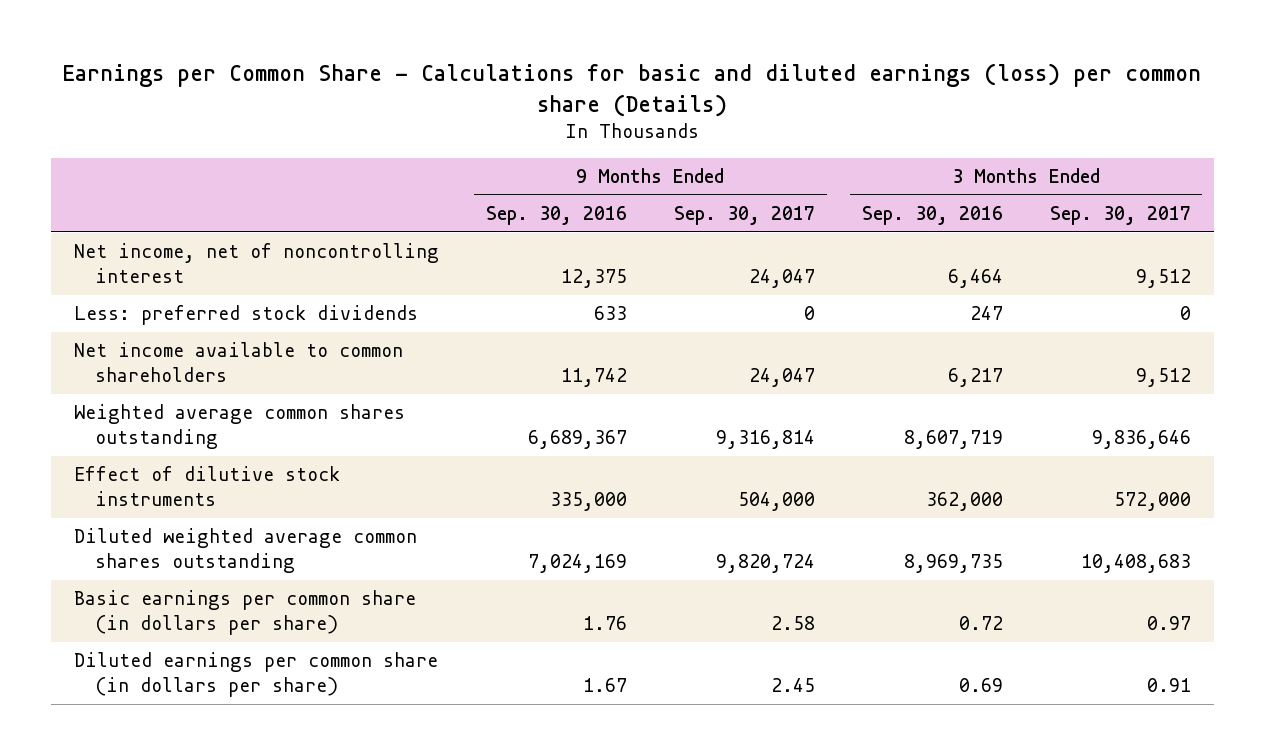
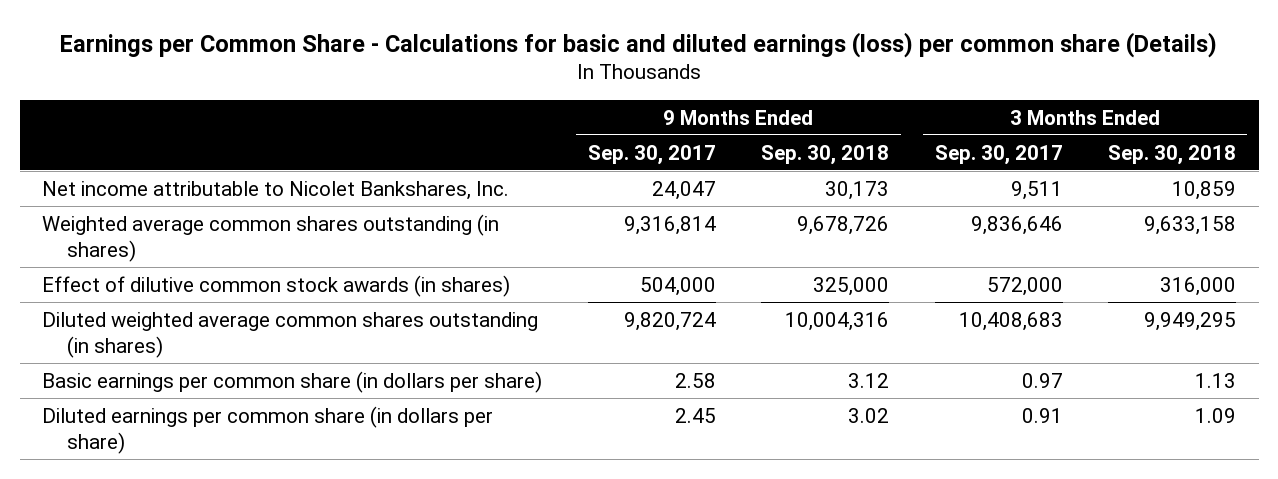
[486,205,628,225] Sep. 30, 2016 -> none
[861,205,1003,225] Sep. 30, 2016 -> none
none -> [761,144,890,165] Sep. 30, 2018
none -> [1108,144,1237,165] Sep. 30, 2018
[74,243,440,284] Net income, net of noncontrolling interest -> none
[74,305,419,326] Less: preferred stock dividends -> none
[74,342,404,383] Net income available to common shareholders -> [42,180,510,200] Net income attributable to Nicolet Bankshares, Inc.
[1135,368,1191,388] 9,512 -> [1010,180,1063,200] 9,511
[74,404,406,450] Weighted average common shares outstanding -> [42,213,500,262] Weighted average common shares outstanding (in shares)
[74,466,341,507] Effect of dilutive stock instruments -> [42,274,511,297] Effect of dilutive common stock awards (in shares)
[74,528,418,574] Diluted weighted average common shares outstanding -> [42,311,539,358] Diluted weighted average common shares outstanding (in shares)

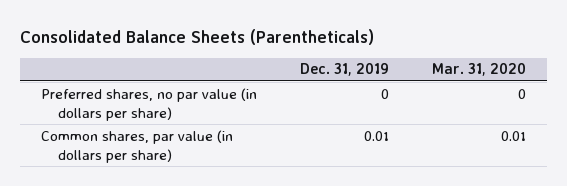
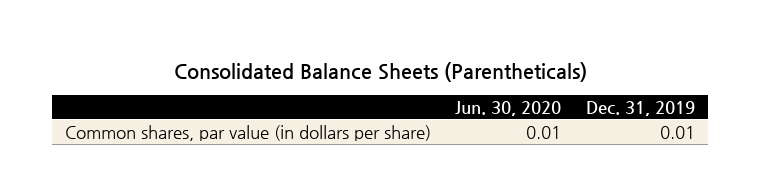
[431,63,526,77] Mar. 31, 2020 -> none
none -> [455,100,562,116] Jun. 30, 2020
[40,87,257,121] Preferred shares, no par value (in dollars per share) -> none

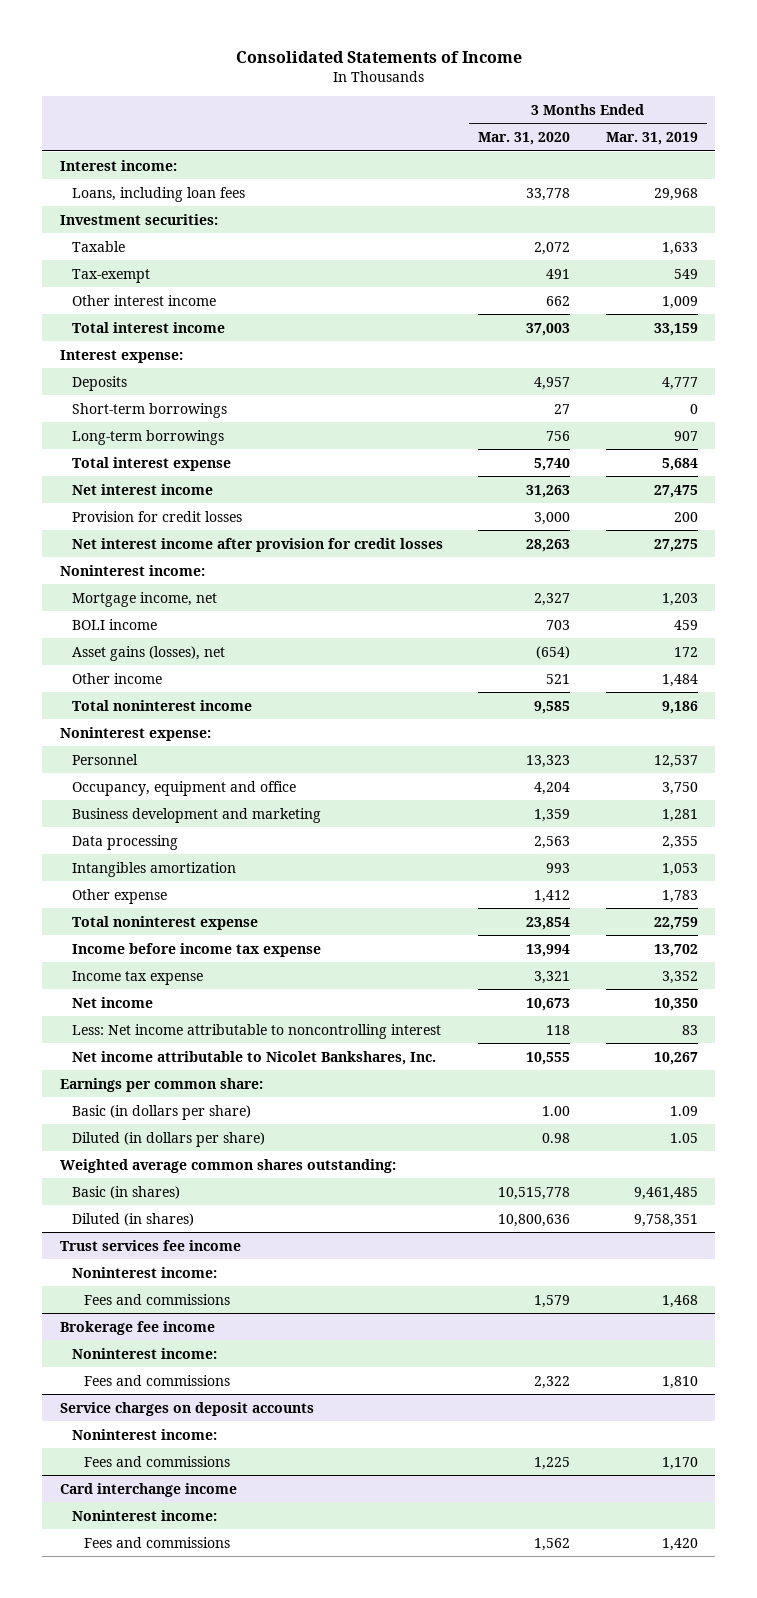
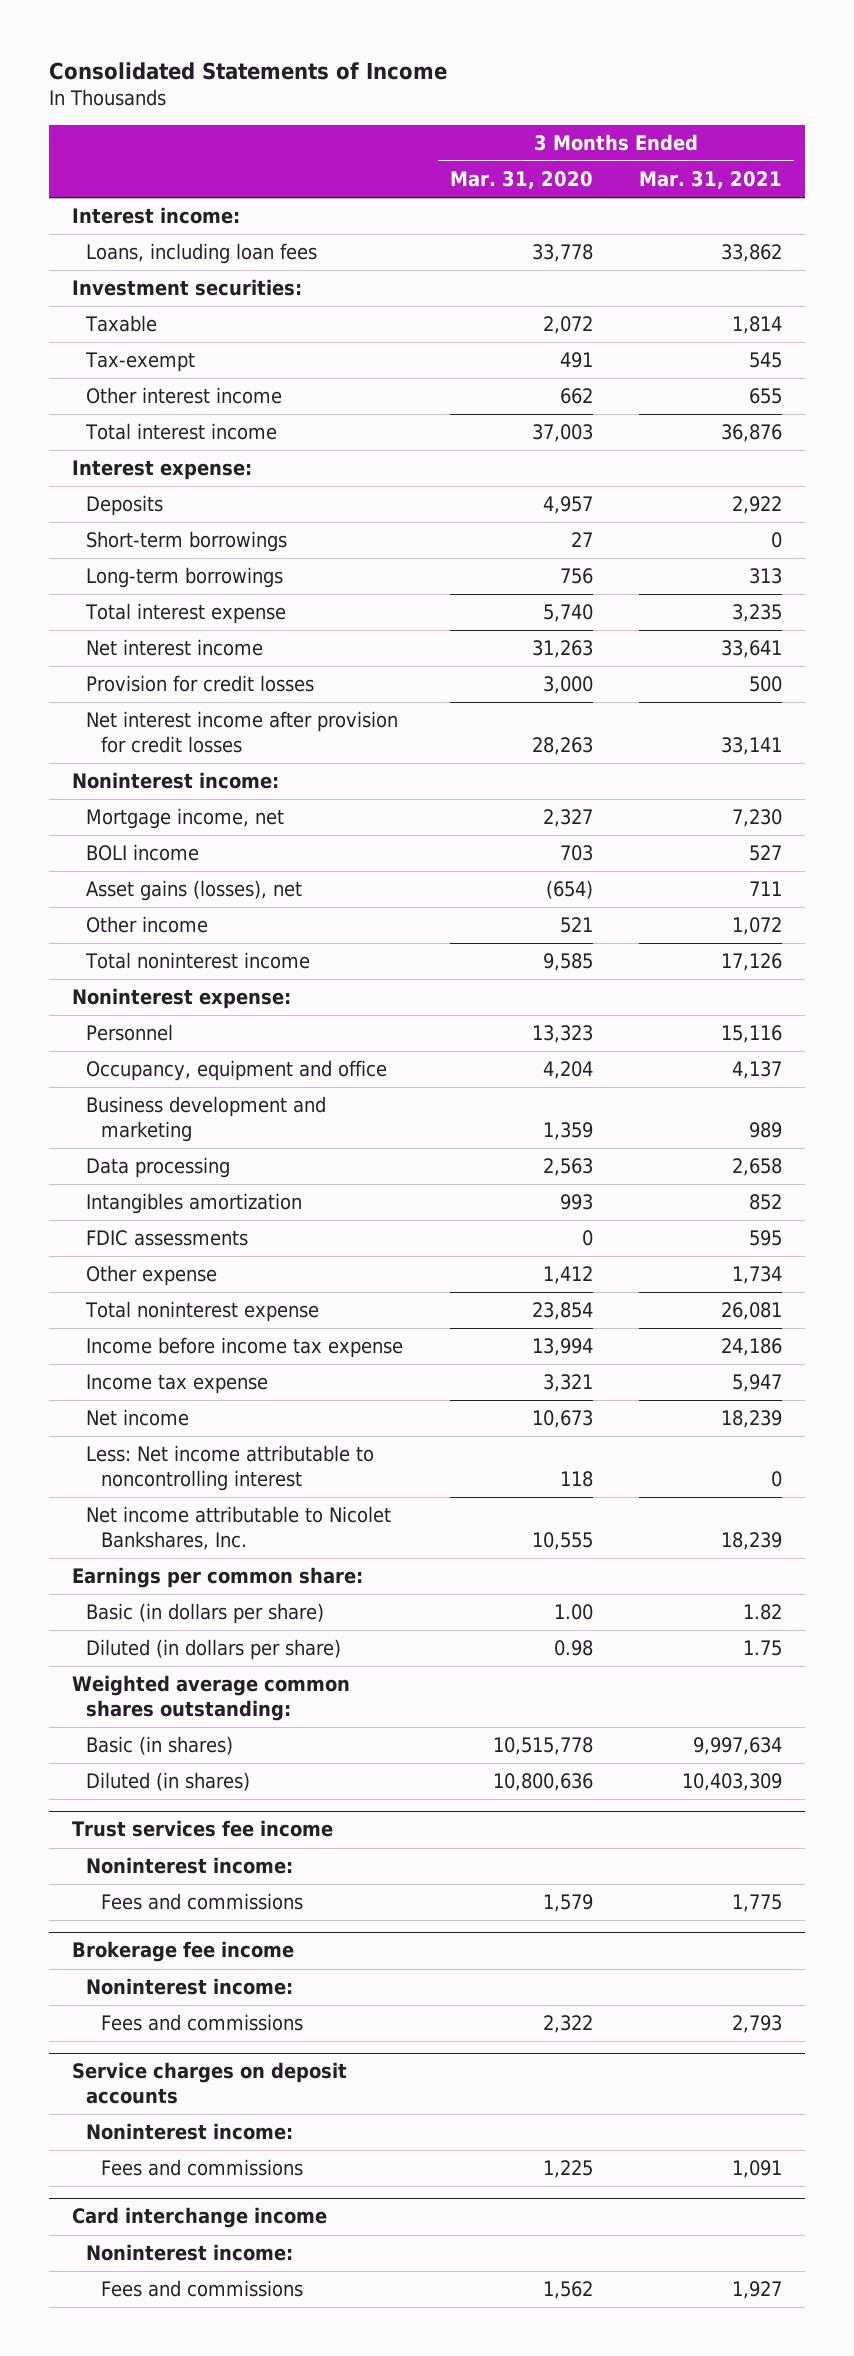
[605,132,698,146] Mar. 31, 2019 -> none
none -> [639,171,783,190] Mar. 31, 2021
none -> [86,1230,249,1247] FDIC assessments

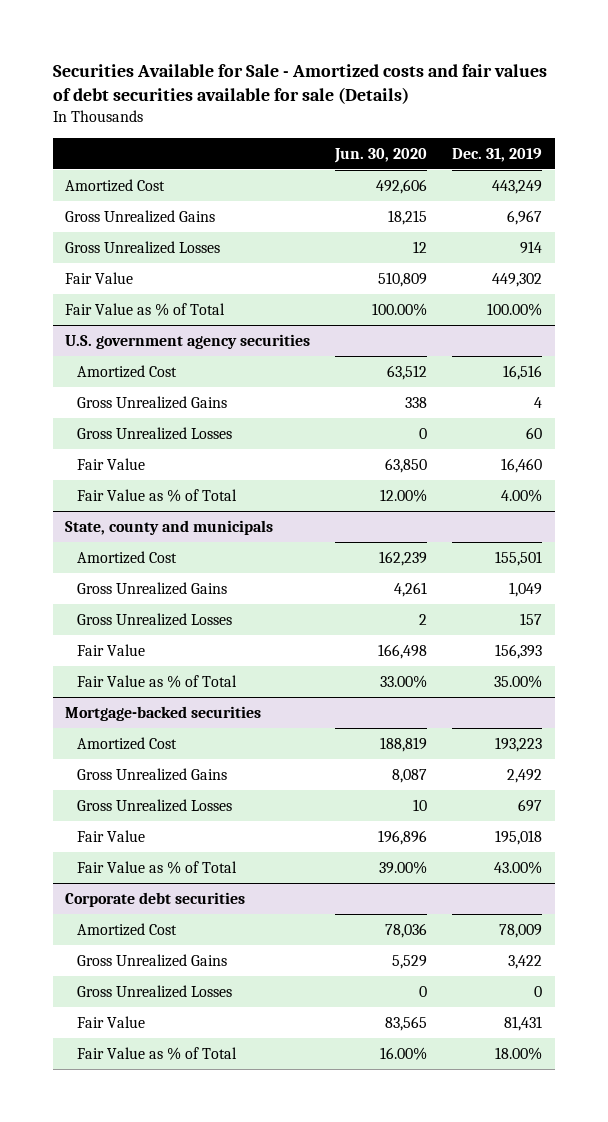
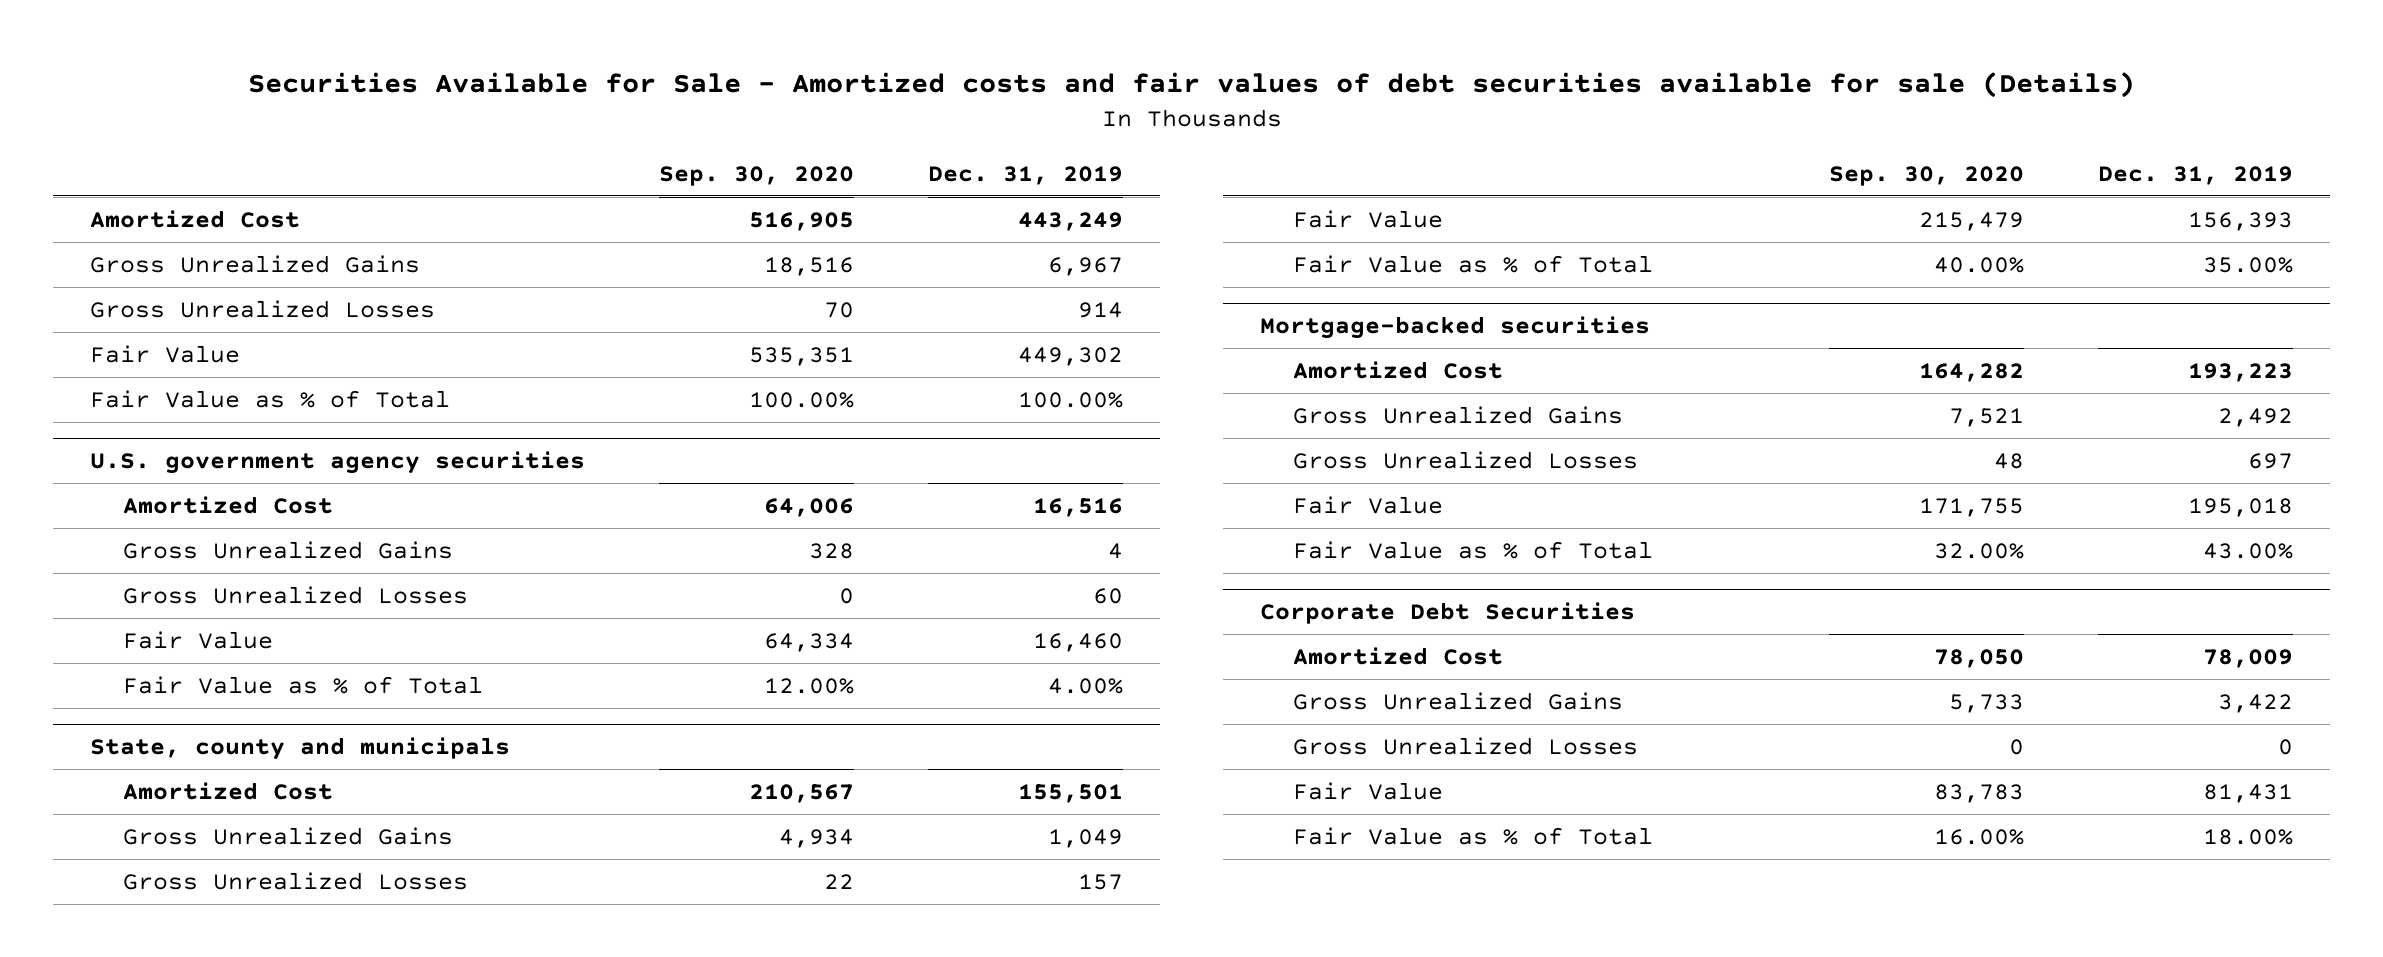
[334,147,428,163] Jun. 30, 2020 -> none
none -> [659,165,855,186] Sep. 30, 2020
[65,891,246,907] Corporate debt securities -> [1259,602,1635,625] Corporate Debt Securities

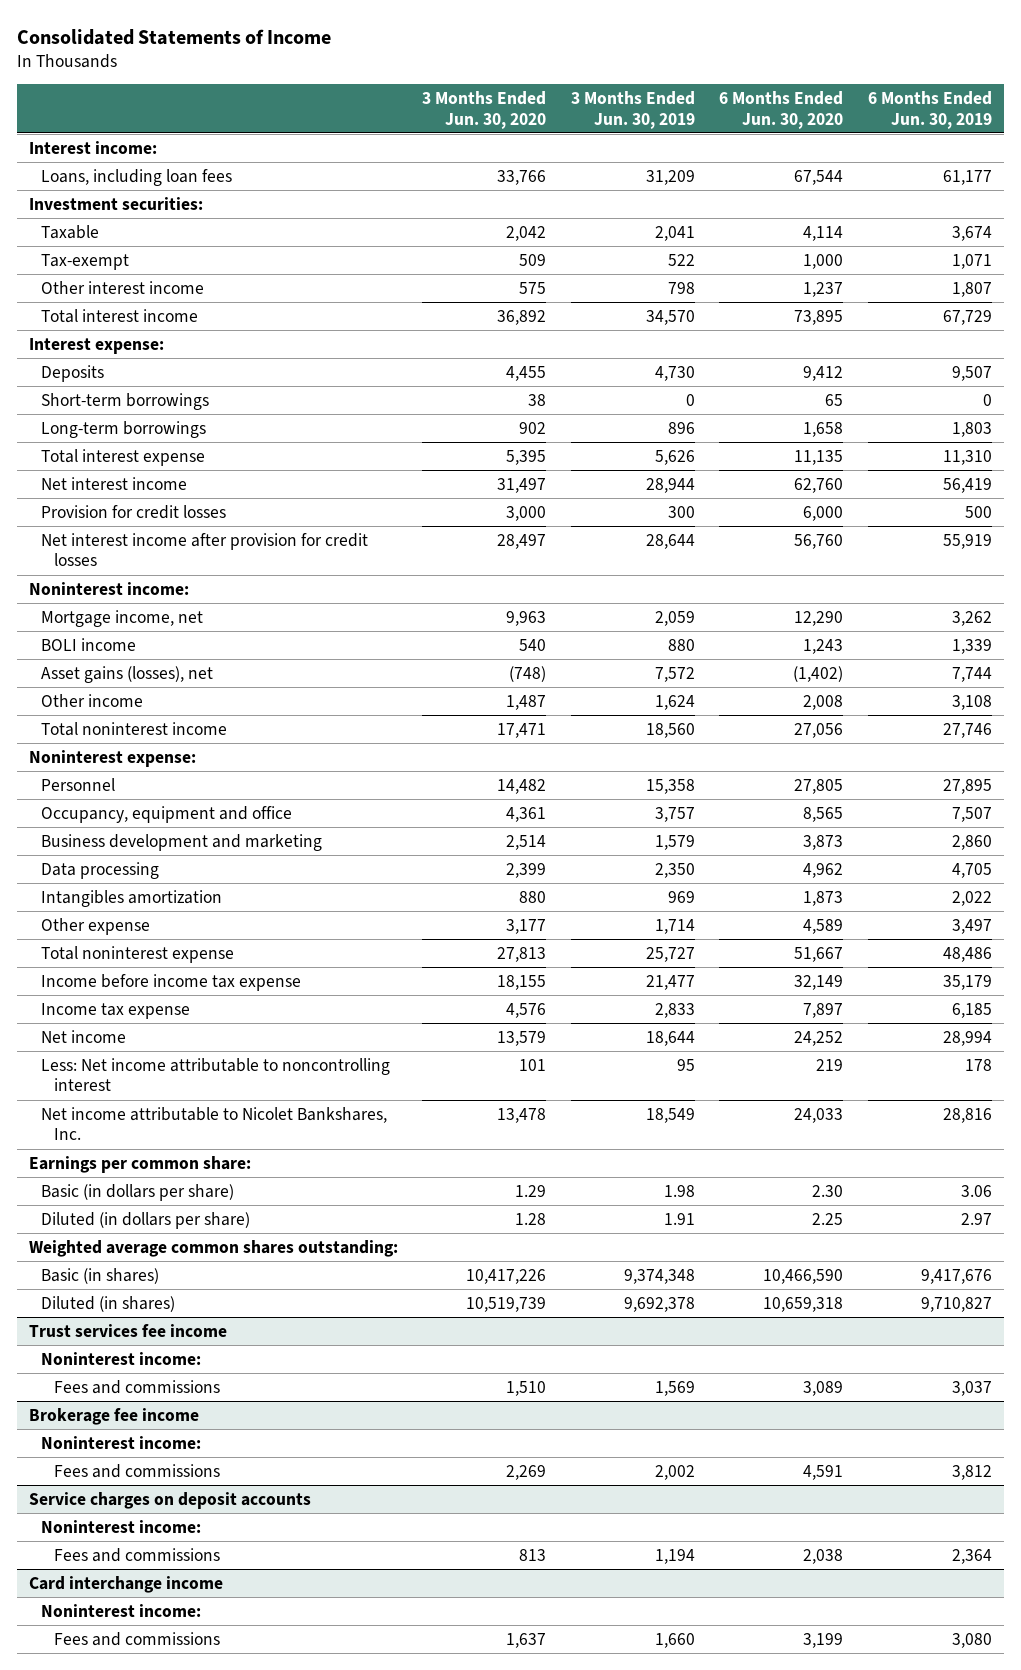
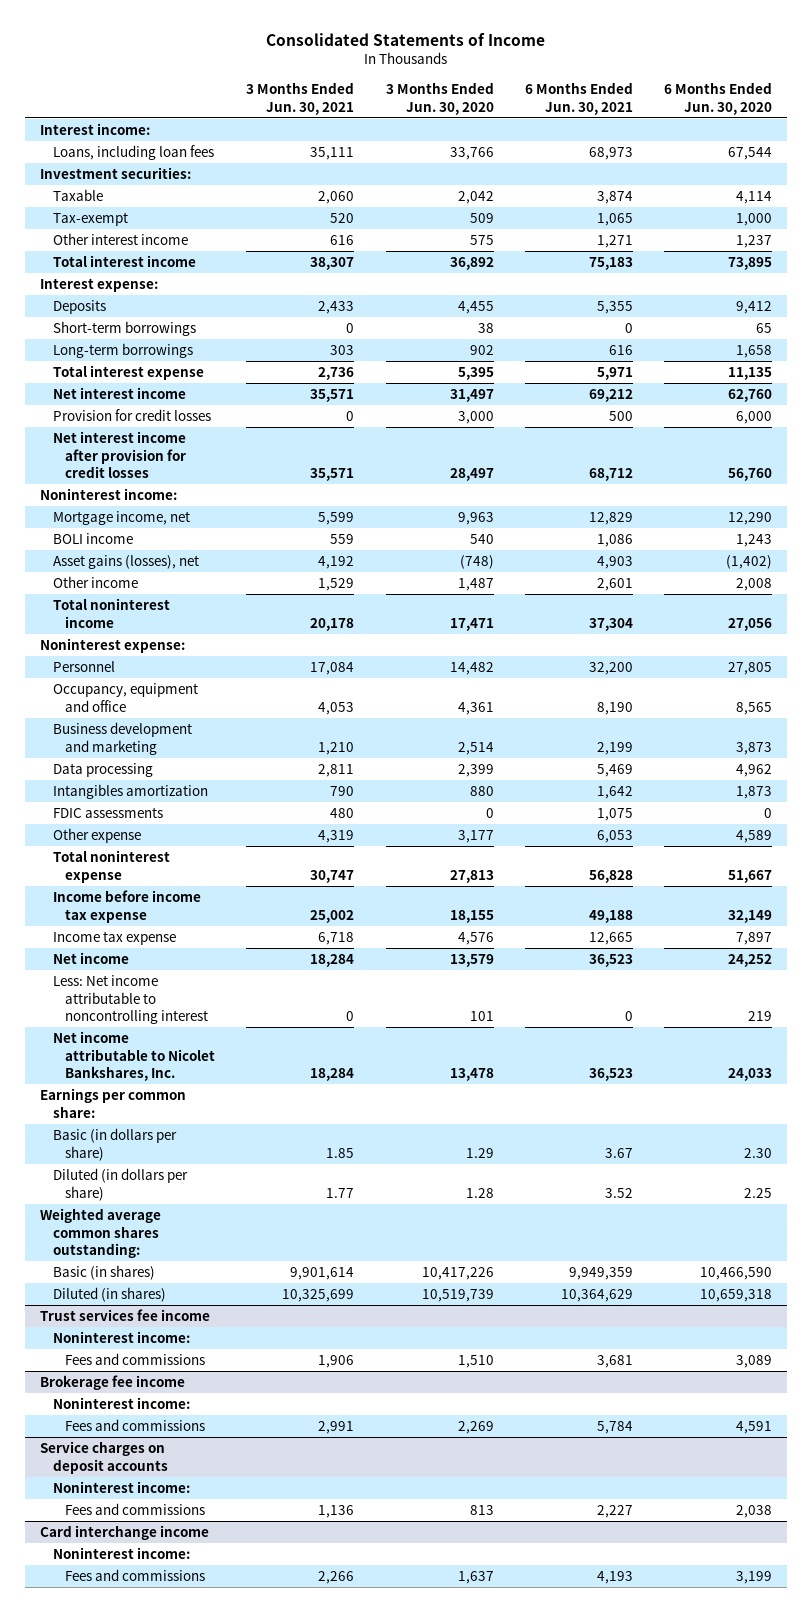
[570,90,695,129] 3 Months Ended Jun. 30, 2019 -> none
[867,90,992,129] 6 Months Ended Jun. 30, 2019 -> none
none -> [246,82,355,115] 3 Months Ended Jun. 30, 2021
none -> [524,82,633,115] 6 Months Ended Jun. 30, 2021
none -> [52,807,163,819] FDIC assessments

